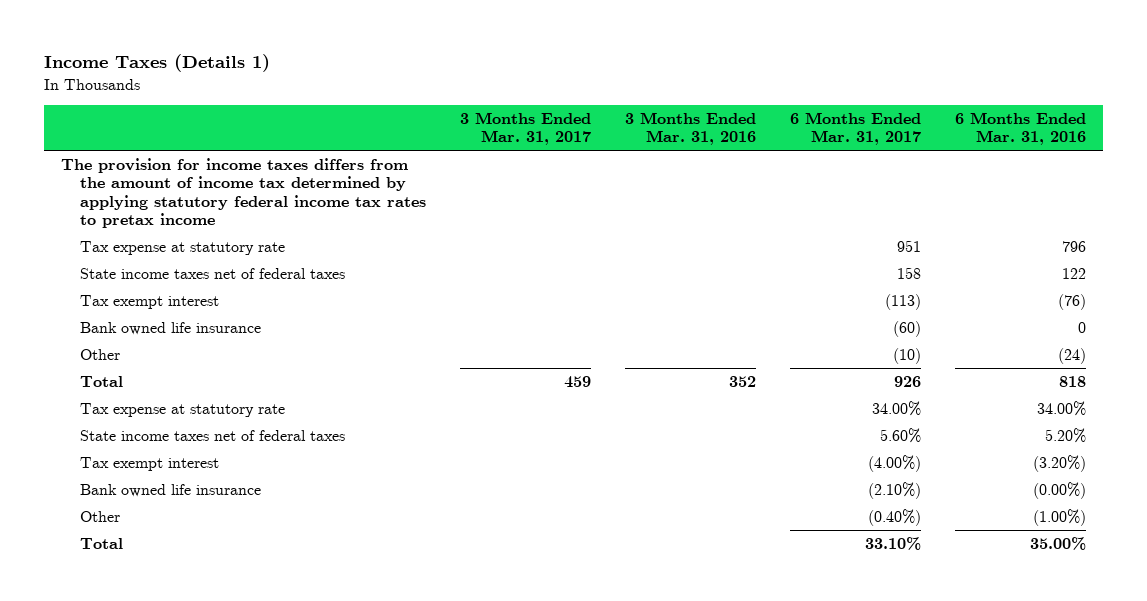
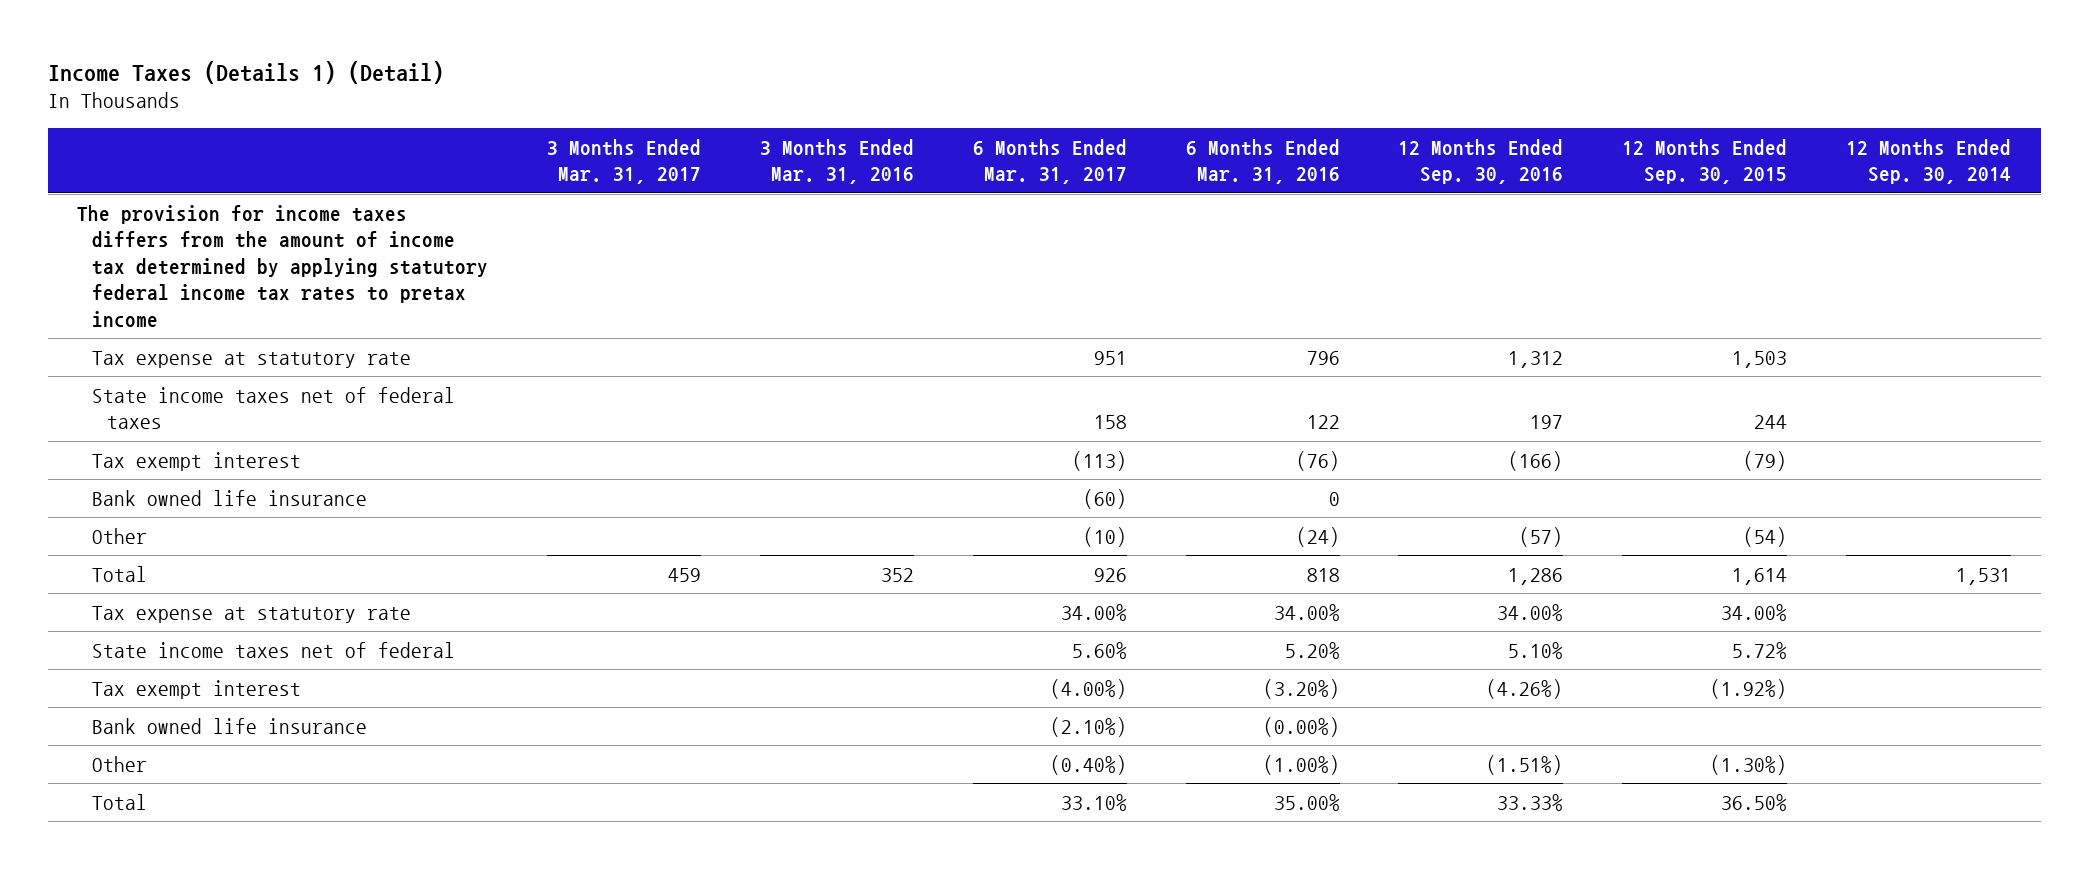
[43,54,270,73] Income Taxes (Details 1) -> [47,60,444,84] Income Taxes (Details 1) (Detail)
none -> [1398,138,1564,185] 12 Months Ended Sep. 30, 2016
none -> [1622,138,1788,185] 12 Months Ended Sep. 30, 2015
none -> [1846,138,2012,185] 12 Months Ended Sep. 30, 2014
[80,429,346,441] State income taxes net of federal taxes -> [92,641,456,658] State income taxes net of federal

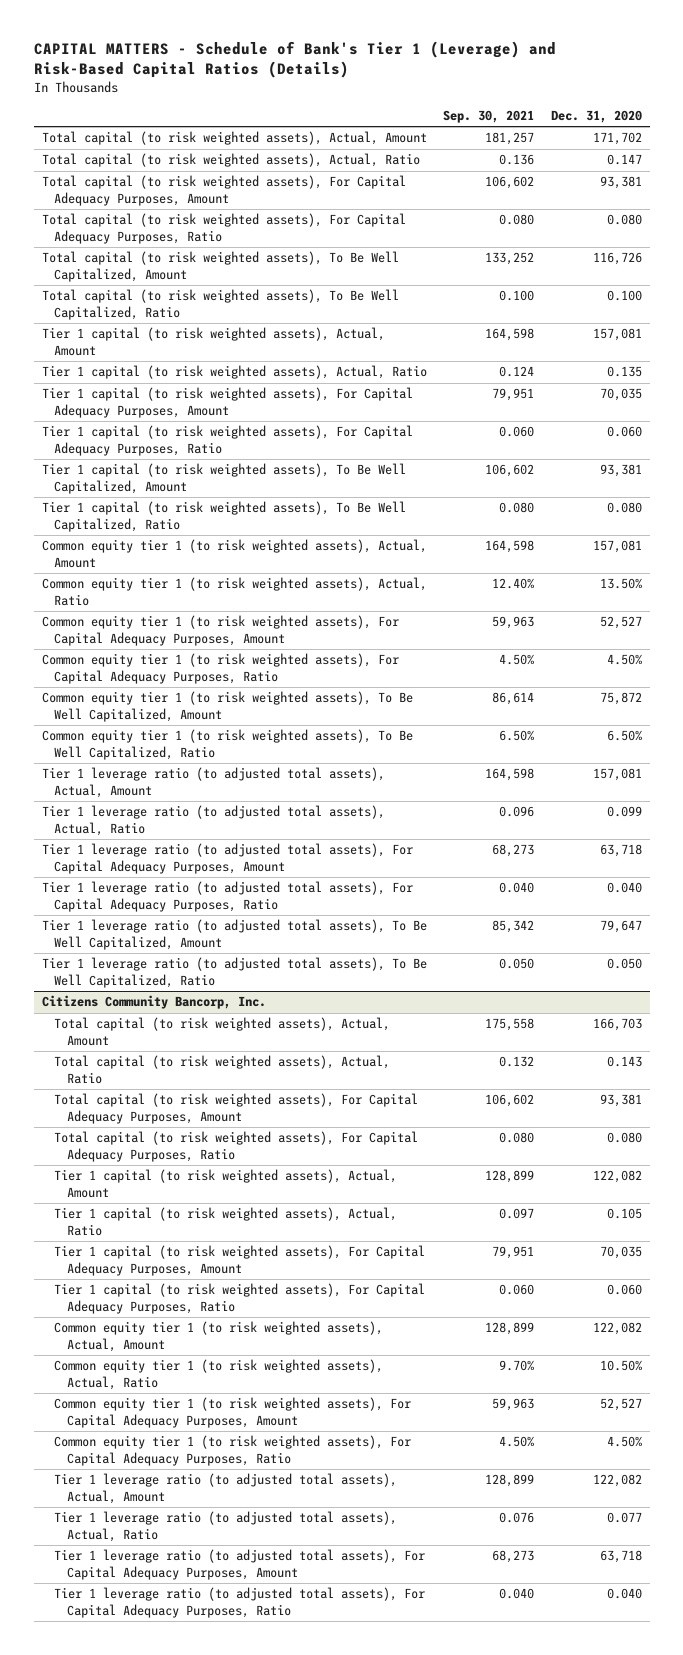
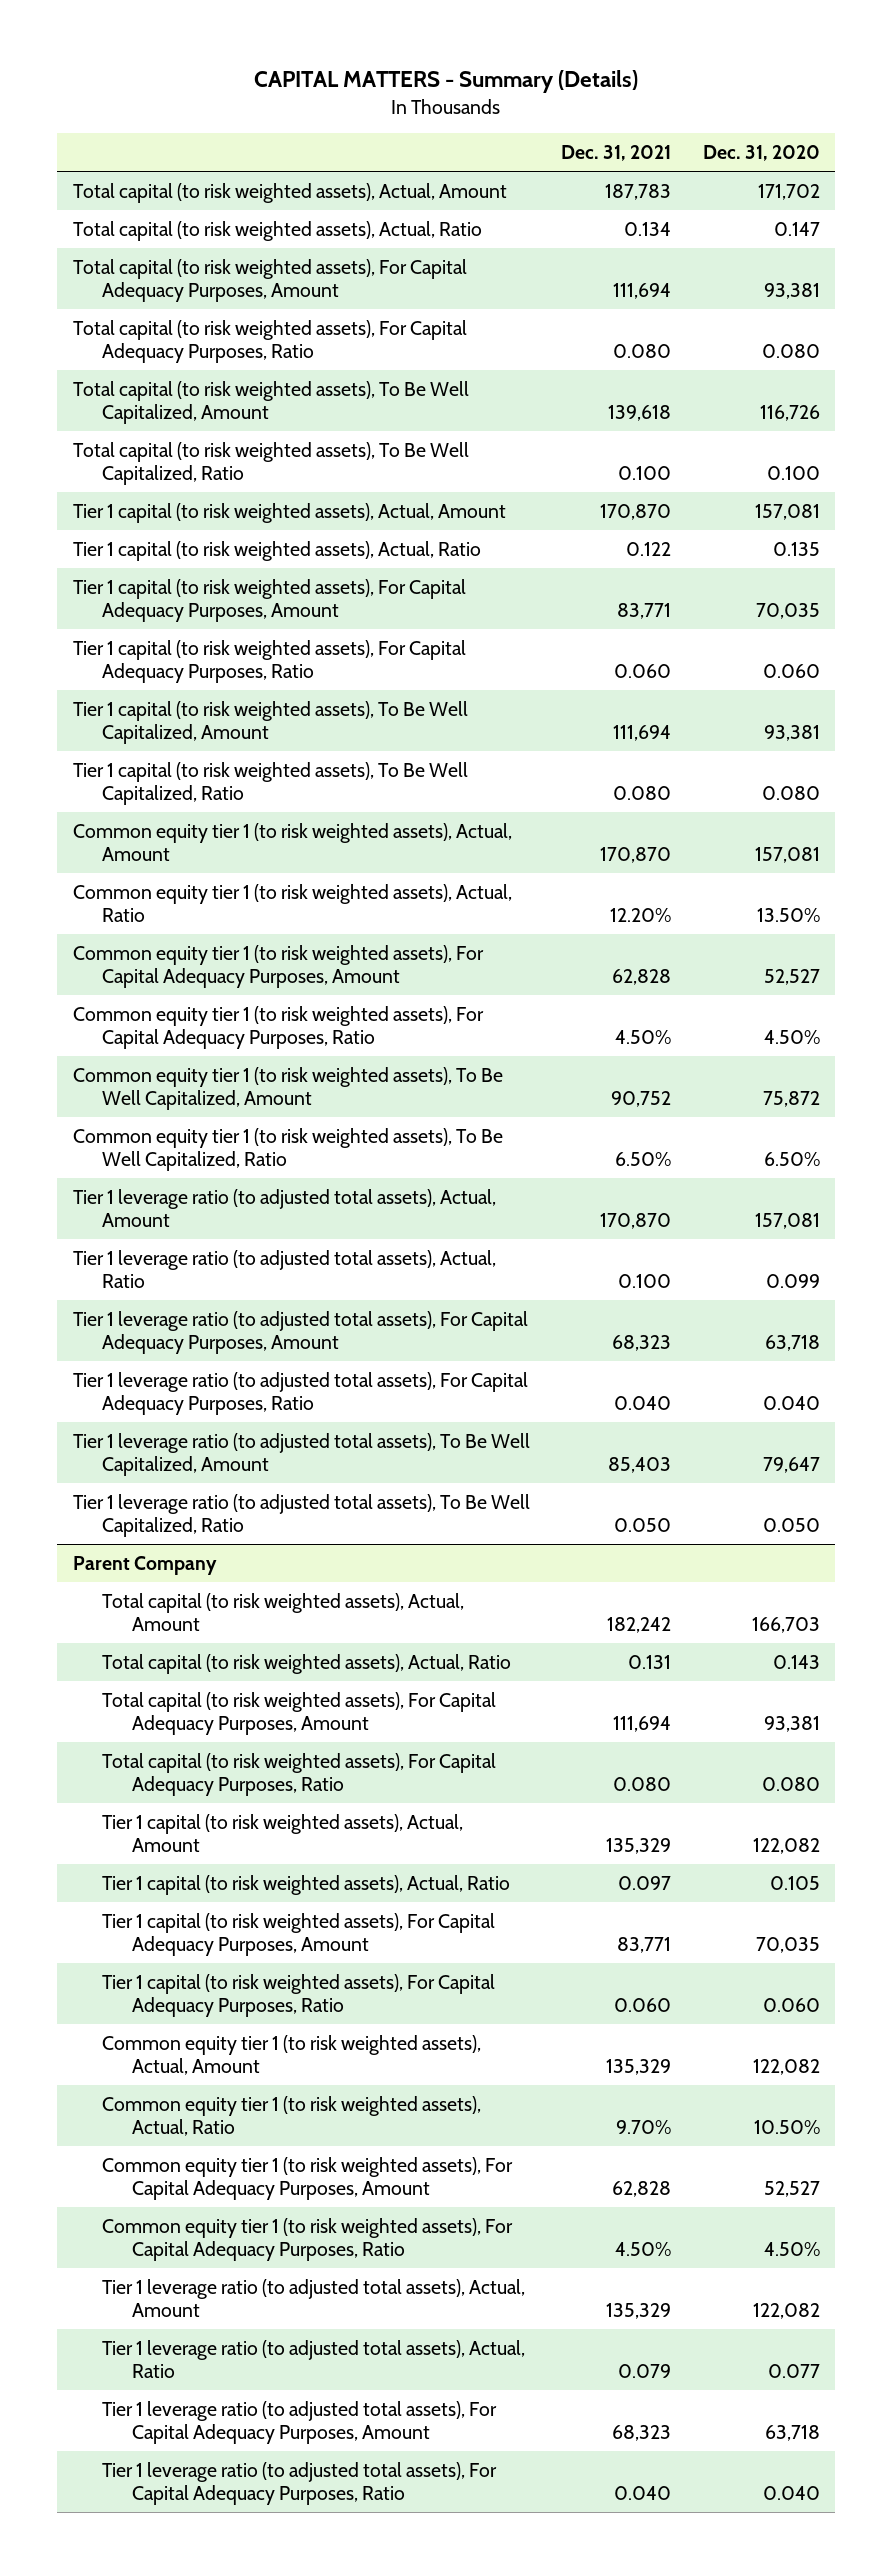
[33,40,556,78] CAPITAL MATTERS - Schedule of Bank's Tier 1 (Leverage) and Risk-Based Capital Ratios (Details) -> [254,70,639,94] CAPITAL MATTERS - Summary (Details)
[443,109,535,123] Sep. 30, 2021 -> none
none -> [561,144,672,161] Dec. 31, 2021
[41,995,266,1010] Citizens Community Bancorp, Inc. -> [72,1555,217,1575] Parent Company

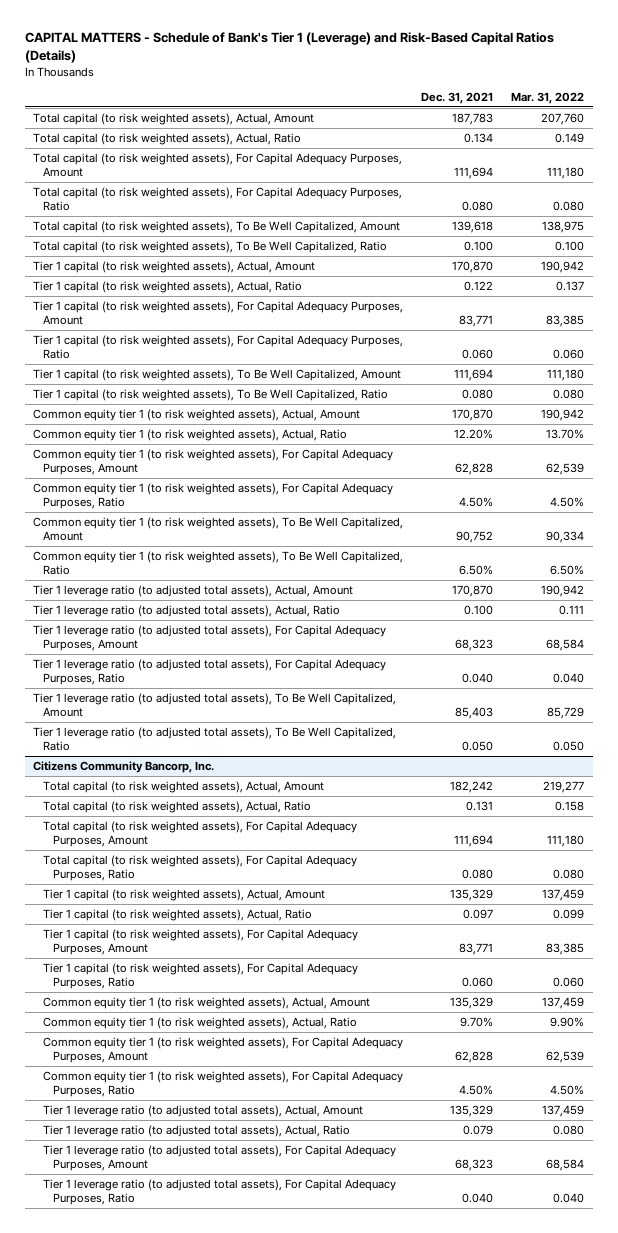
[254,70,639,94] CAPITAL MATTERS - Summary (Details) -> [24,32,554,64] CAPITAL MATTERS - Schedule of Bank's Tier 1 (Leverage) and Risk-Based Capital Ratios (Details)
[702,144,820,161] Dec. 31, 2020 -> none
none -> [511,91,585,104] Mar. 31, 2022
[72,1555,217,1575] Parent Company -> [33,760,215,773] Citizens Community Bancorp, Inc.

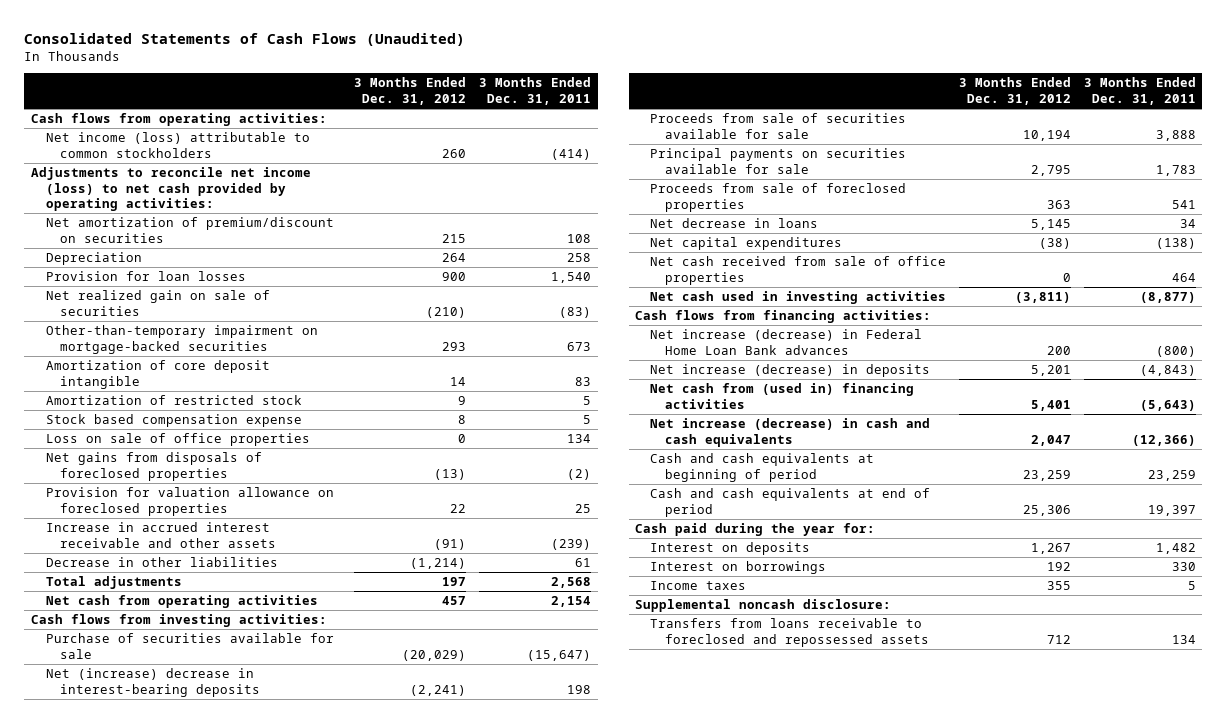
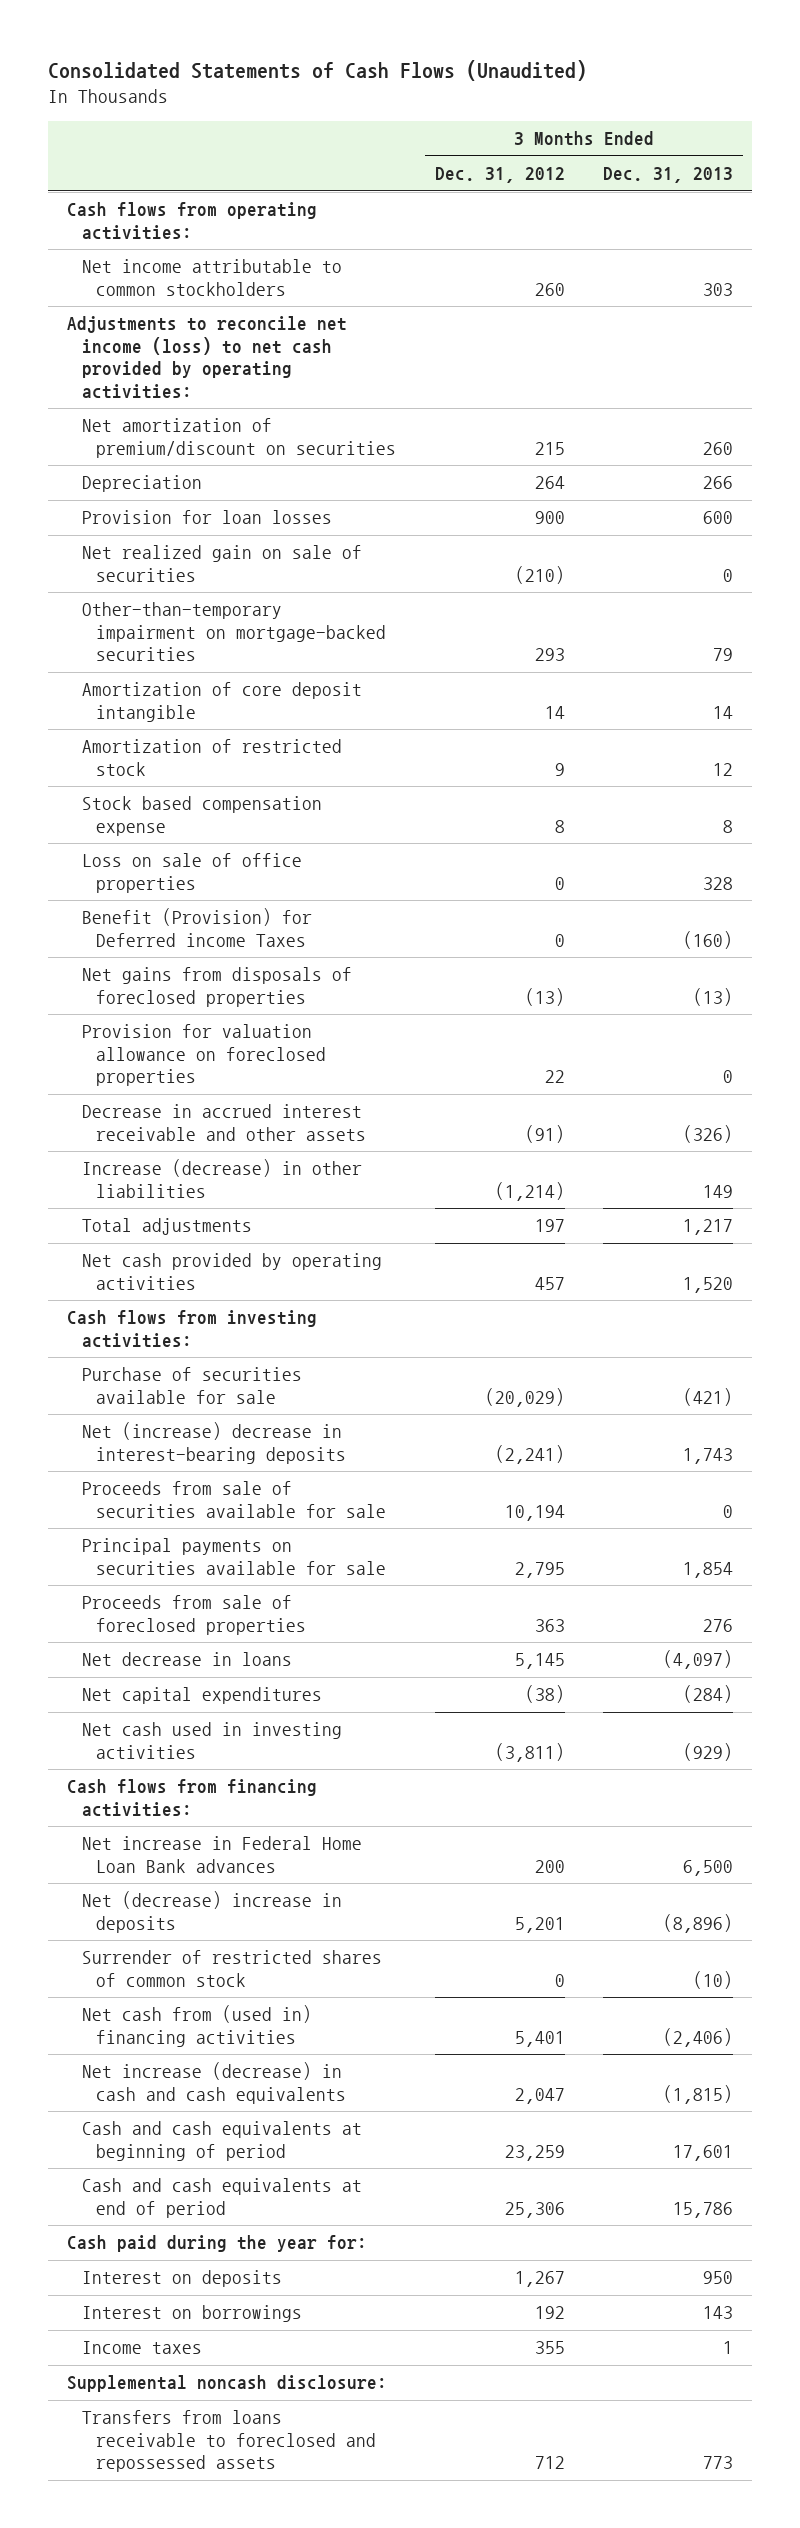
[479,77,592,106] 3 Months Ended Dec. 31, 2011 -> none
none -> [603,167,734,184] Dec. 31, 2013
[45,132,310,158] Net income (loss) attributable to common stockholders -> [81,259,342,296] Net income attributable to common stockholders
none -> [81,908,312,947] Benefit (Provision) for Deferred income Taxes
[45,522,277,548] Increase in accrued interest receivable and other assets -> [81,1104,367,1141] Decrease in accrued interest receivable and other assets
[45,557,278,568] Decrease in other liabilities -> [81,1159,362,1198] Increase (decrease) in other liabilities
[45,595,318,609] Net cash from operating activities -> [81,1253,382,1290] Net cash provided by operating activities
[649,256,946,285] Net cash received from sale of office properties -> none
[649,329,922,355] Net increase (decrease) in Federal Home Loan Bank advances -> [81,1836,362,1873] Net increase in Federal Home Loan Bank advances
[649,364,930,378] Net increase (decrease) in deposits -> [81,1891,342,1933] Net (decrease) increase in deposits
none -> [81,1950,382,1987] Surrender of restricted shares of common stock

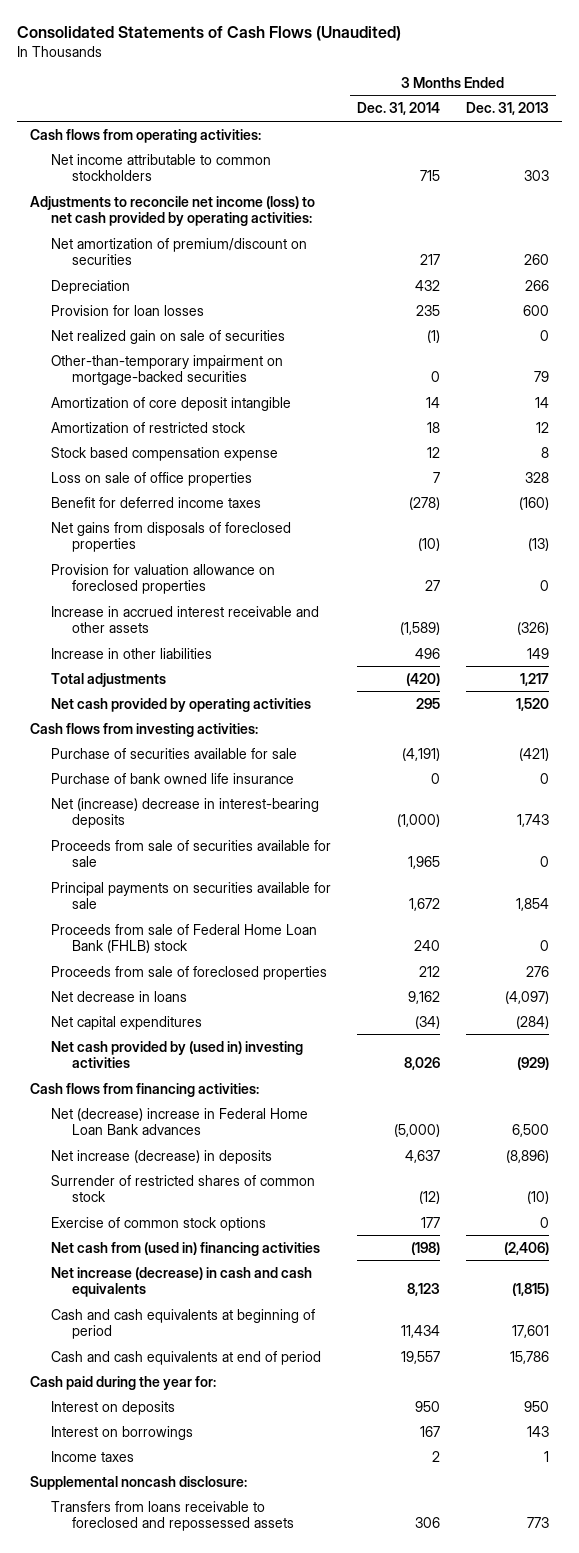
[434,167,565,184] Dec. 31, 2012 -> none
none -> [356,102,440,116] Dec. 31, 2014
[81,908,312,947] Benefit (Provision) for Deferred income Taxes -> [50,496,261,508] Benefit for deferred income taxes
[81,1104,367,1141] Decrease in accrued interest receivable and other assets -> [50,605,319,633] Increase in accrued interest receivable and other assets
[81,1159,362,1198] Increase (decrease) in other liabilities -> [50,647,212,659] Increase in other liabilities
none -> [50,772,294,784] Purchase of bank owned life insurance
none -> [50,923,317,953] Proceeds from sale of Federal Home Loan Bank (FHLB) stock
[81,1722,342,1759] Net cash used in investing activities -> [50,1040,303,1068] Net cash provided by (used in) investing activities
[81,1836,362,1873] Net increase in Federal Home Loan Bank advances -> [50,1107,308,1135] Net (decrease) increase in Federal Home Loan Bank advances
[81,1891,342,1933] Net (decrease) increase in deposits -> [50,1149,272,1164] Net increase (decrease) in deposits
none -> [50,1216,266,1231] Exercise of common stock options

